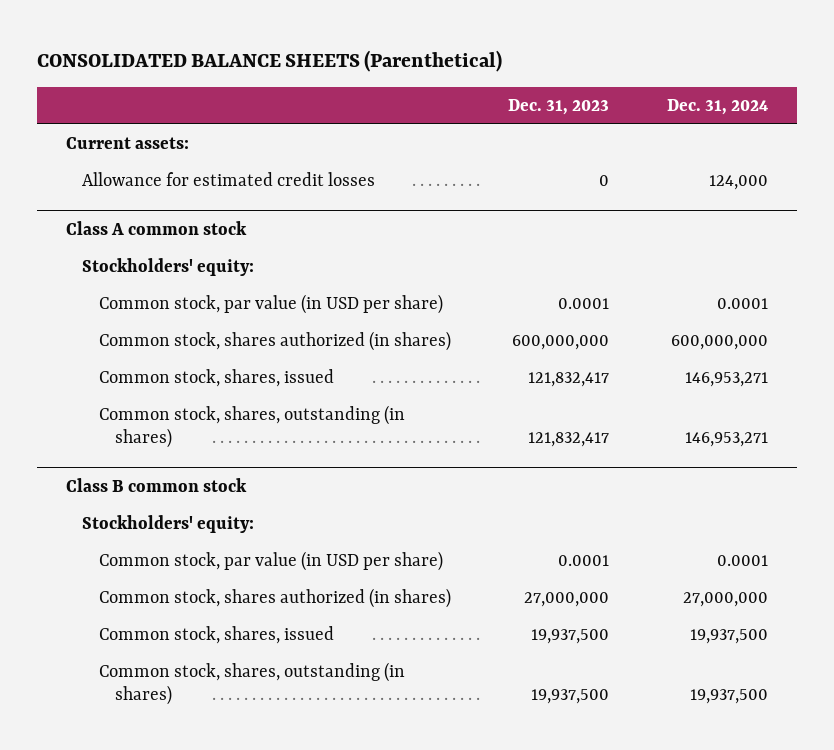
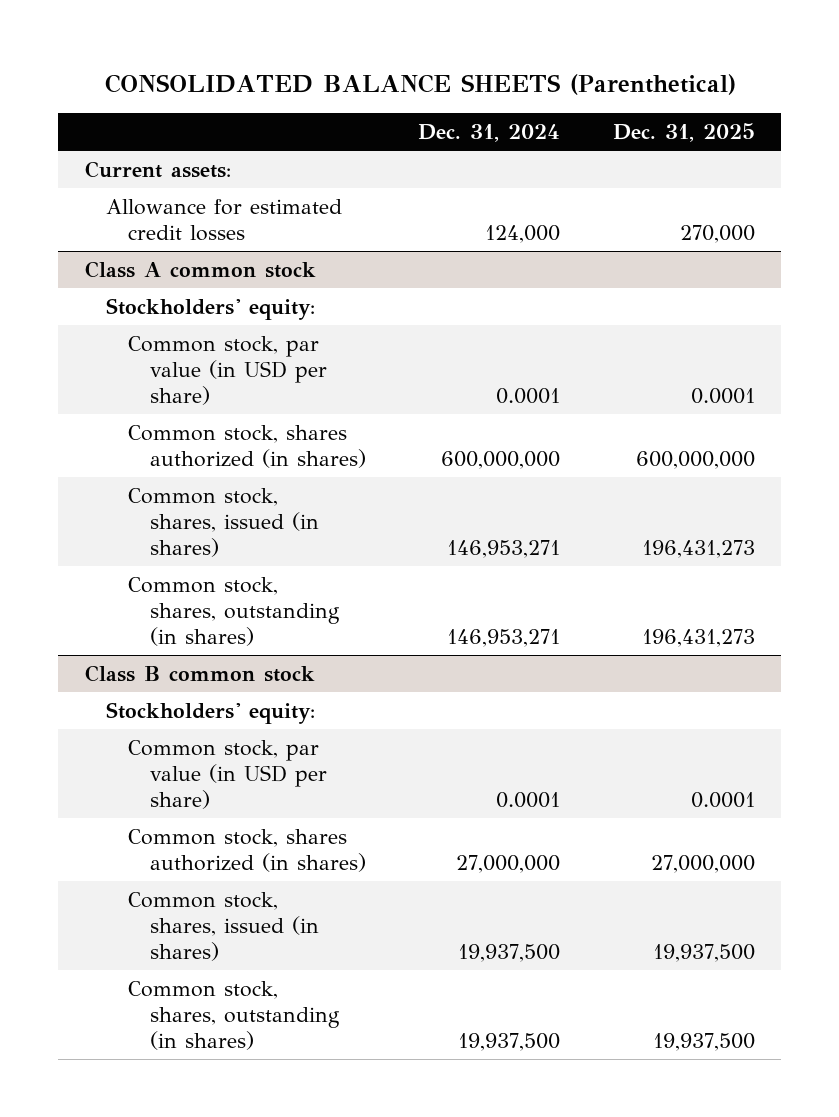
[508,99,610,116] Dec. 31, 2023 -> none
none -> [612,123,755,143] Dec. 31, 2025
[98,369,334,388] Common stock, shares, issued -> [128,487,319,558] Common stock, shares, issued (in shares)
[98,626,334,645] Common stock, shares, issued -> [128,891,319,962] Common stock, shares, issued (in shares)

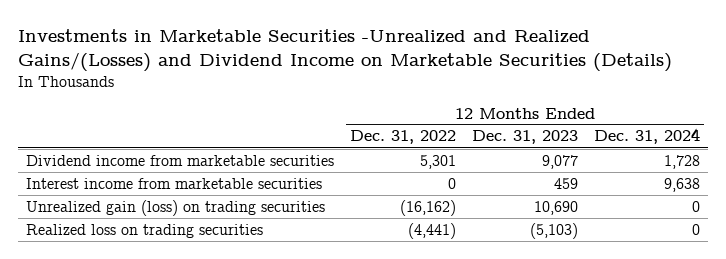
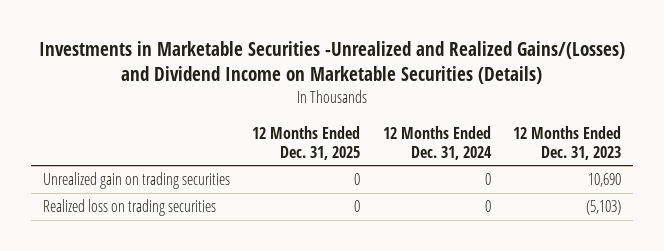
[349,130,456,145] Dec. 31, 2022 -> none
none -> [252,125,361,160] 12 Months Ended Dec. 31, 2025
[26,154,335,166] Dividend income from marketable securities -> none
[26,177,323,189] Interest income from marketable securities -> none
[26,199,326,216] Unrealized gain (loss) on trading securities -> [42,172,230,190] Unrealized gain on trading securities

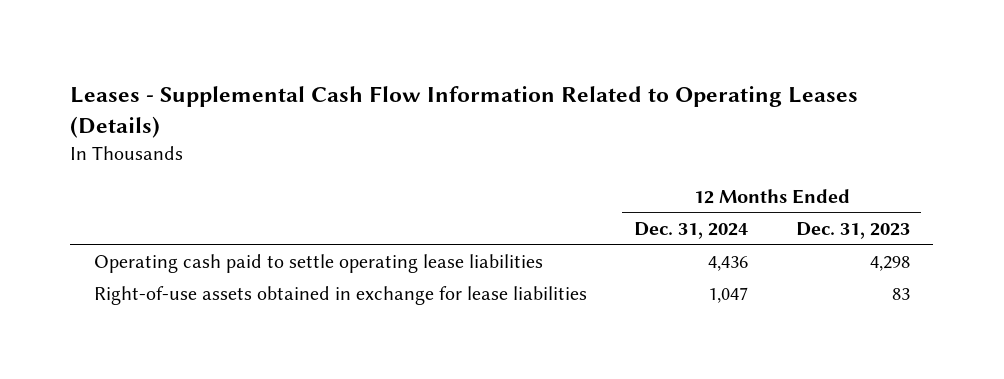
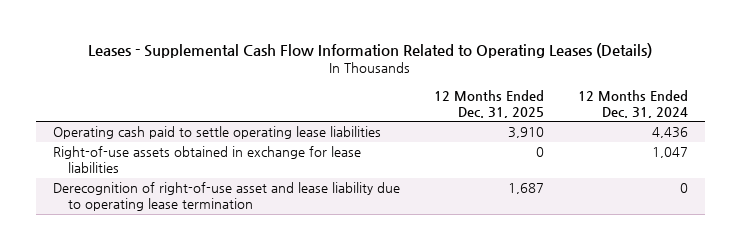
[795,221,910,239] Dec. 31, 2023 -> none
none -> [433,89,544,118] 12 Months Ended Dec. 31, 2025
none -> [52,182,400,212] Derecognition of right-of-use asset and lease liability due to operating lease termination

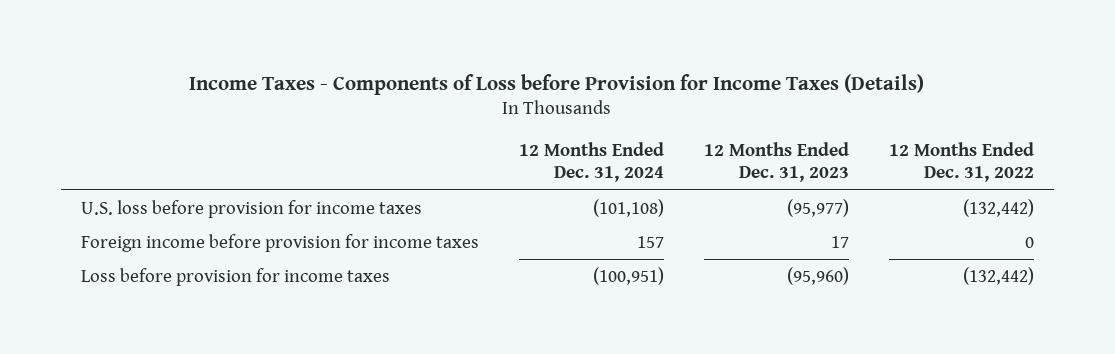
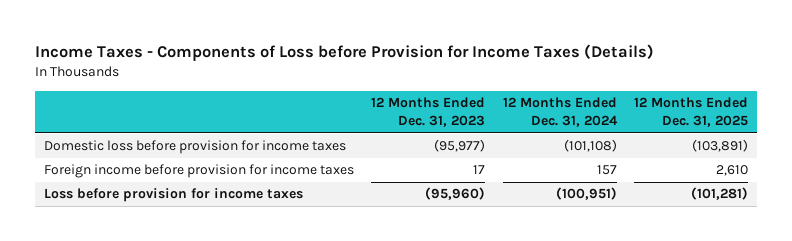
[888,141,1034,183] 12 Months Ended Dec. 31, 2022 -> none
none -> [634,96,749,128] 12 Months Ended Dec. 31, 2025
[81,199,423,218] U.S. loss before provision for income taxes -> [44,140,347,155] Domestic loss before provision for income taxes

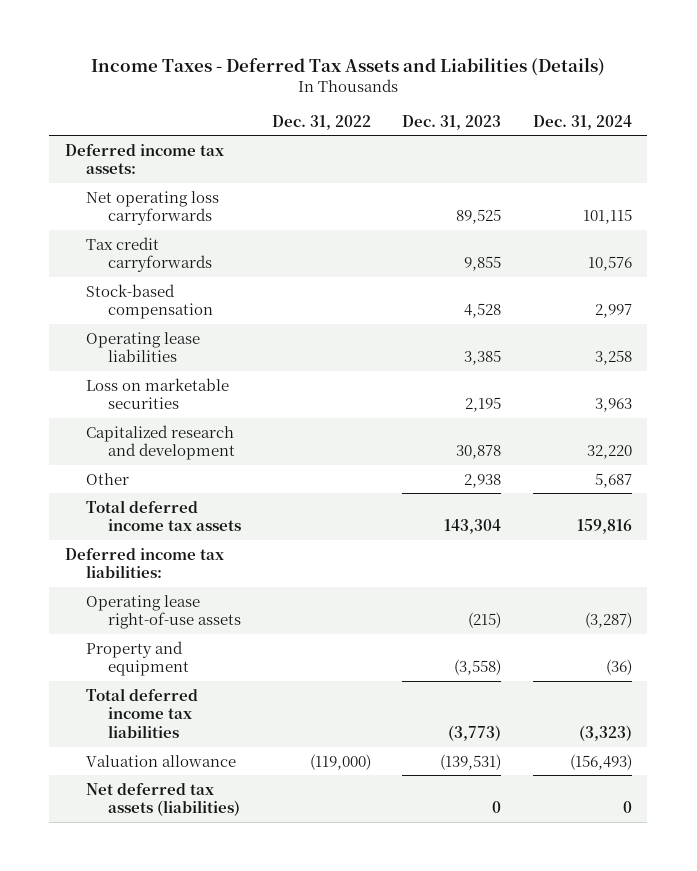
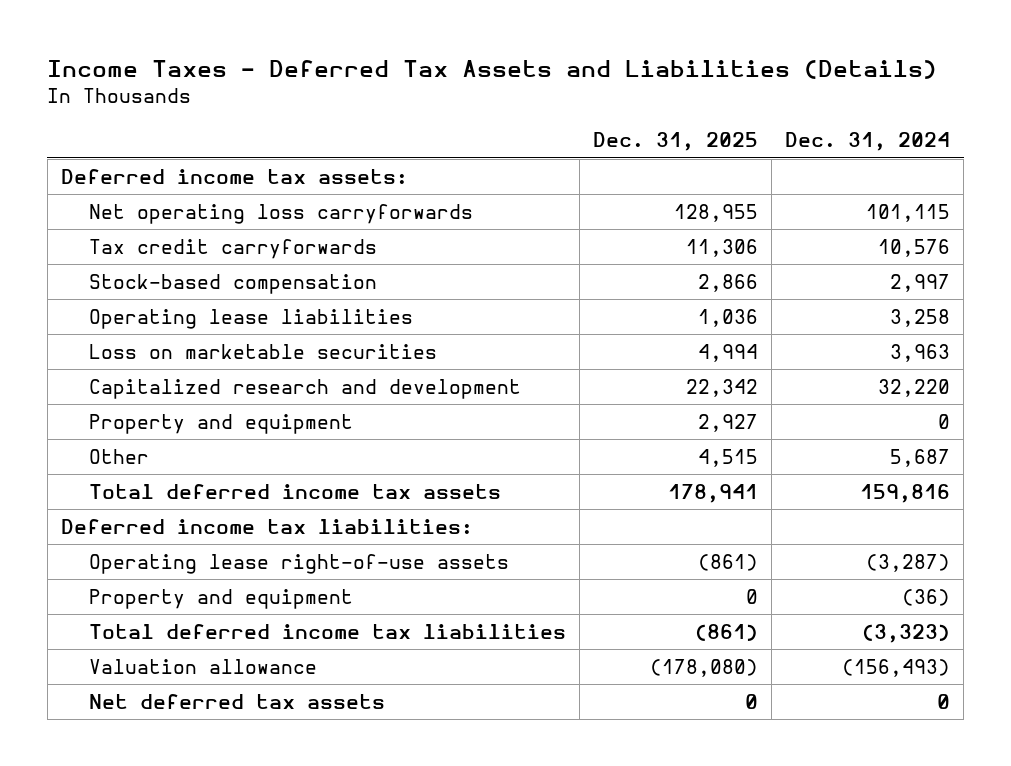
[271,114,371,130] Dec. 31, 2022 -> none
[402,114,502,130] Dec. 31, 2023 -> none
none -> [593,132,759,152] Dec. 31, 2025
none -> [88,414,353,435] Property and equipment
[86,782,240,817] Net deferred tax assets (liabilities) -> [88,694,385,710] Net deferred tax assets

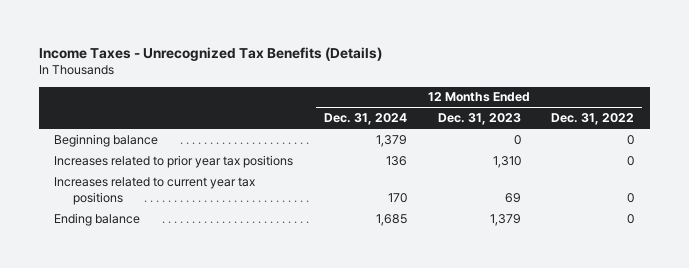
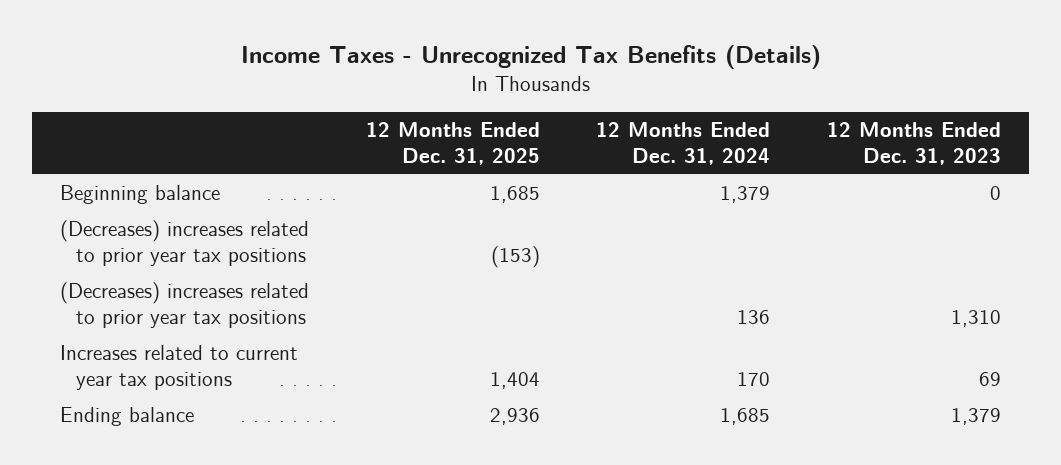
[551,113,635,126] Dec. 31, 2022 -> none
none -> [365,121,540,165] 12 Months Ended Dec. 31, 2025
none -> [59,220,309,267] (Decreases) increases related to prior year tax positions
[54,154,294,168] Increases related to prior year tax positions -> [59,282,309,329] (Decreases) increases related to prior year tax positions

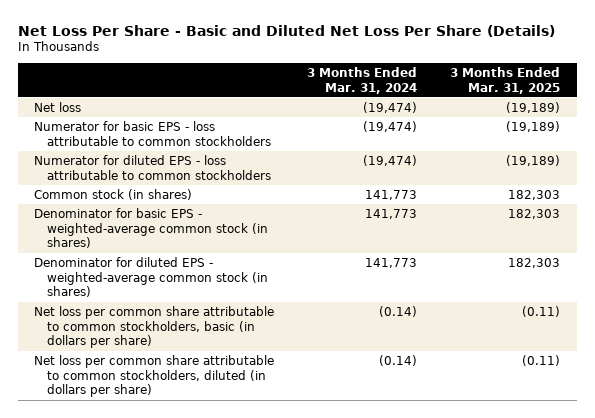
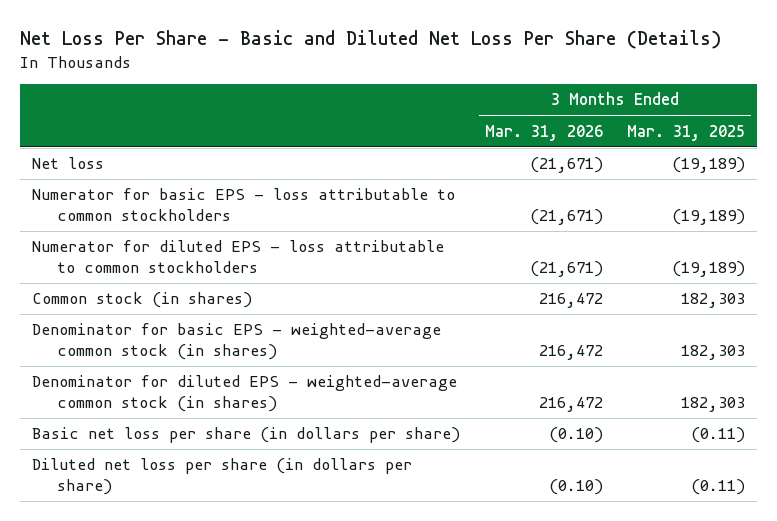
[307,66,418,94] 3 Months Ended Mar. 31, 2024 -> none
none -> [484,124,603,141] Mar. 31, 2026
[34,305,275,349] Net loss per common share attributable to common stockholders, basic (in dollars per share) -> [32,427,461,444] Basic net loss per share (in dollars per share)
[34,354,275,398] Net loss per common share attributable to common stockholders, diluted (in dollars per share) -> [32,458,413,495] Diluted net loss per share (in dollars per share)

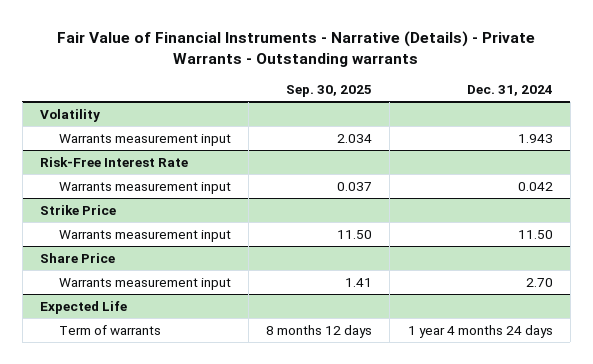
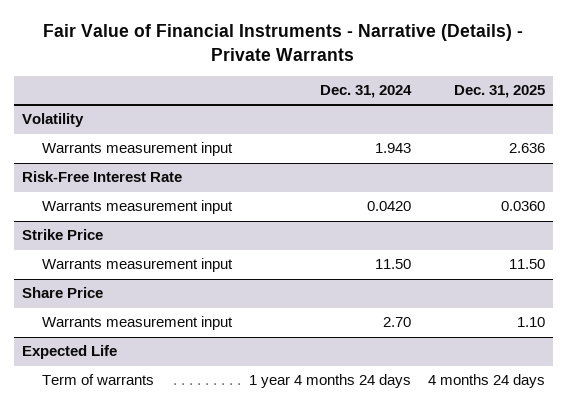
[57,31,536,68] Fair Value of Financial Instruments - Narrative (Details) - Private Warrants - Outstanding warrants -> [43,24,524,61] Fair Value of Financial Instruments - Narrative (Details) - Private Warrants
[286,85,373,98] Sep. 30, 2025 -> none
none -> [453,85,545,99] Dec. 31, 2025
[517,181,553,191] 0.042 -> [366,201,411,212] 0.0420

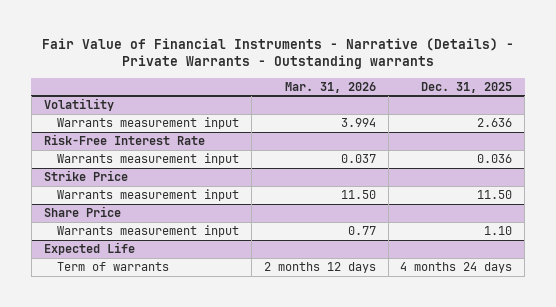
[43,24,524,61] Fair Value of Financial Instruments - Narrative (Details) - Private Warrants -> [41,37,514,70] Fair Value of Financial Instruments - Narrative (Details) - Private Warrants - Outstanding warrants
[319,85,412,99] Dec. 31, 2024 -> none
none -> [284,81,376,93] Mar. 31, 2026
[500,201,545,212] 0.0360 -> [477,153,513,163] 0.036

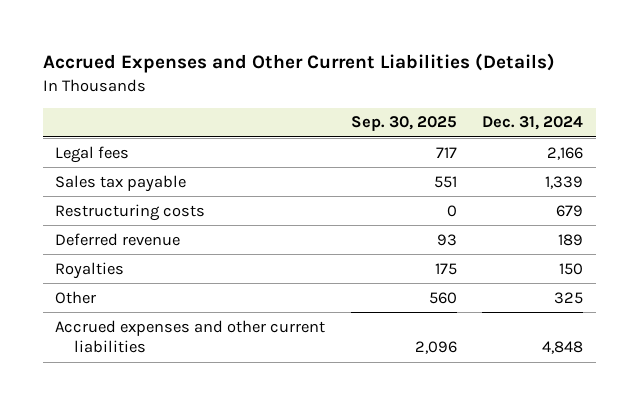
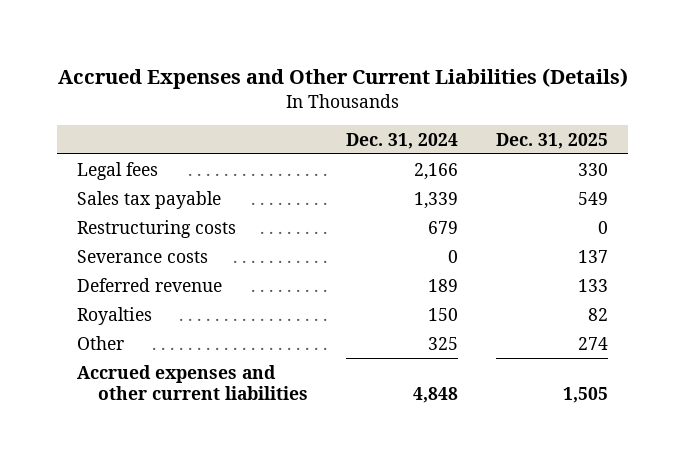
[350,116,457,132] Sep. 30, 2025 -> none
none -> [496,132,609,149] Dec. 31, 2025
none -> [76,249,208,263] Severance costs

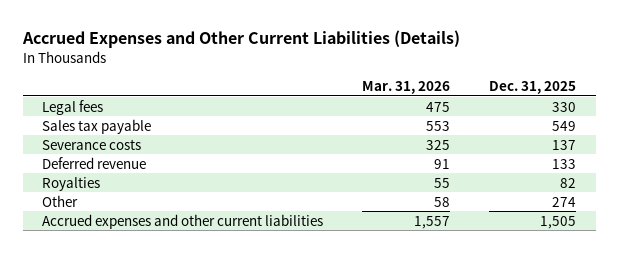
[346,132,459,149] Dec. 31, 2024 -> none
none -> [362,80,451,94] Mar. 31, 2026
[76,219,236,238] Restructuring costs -> none

